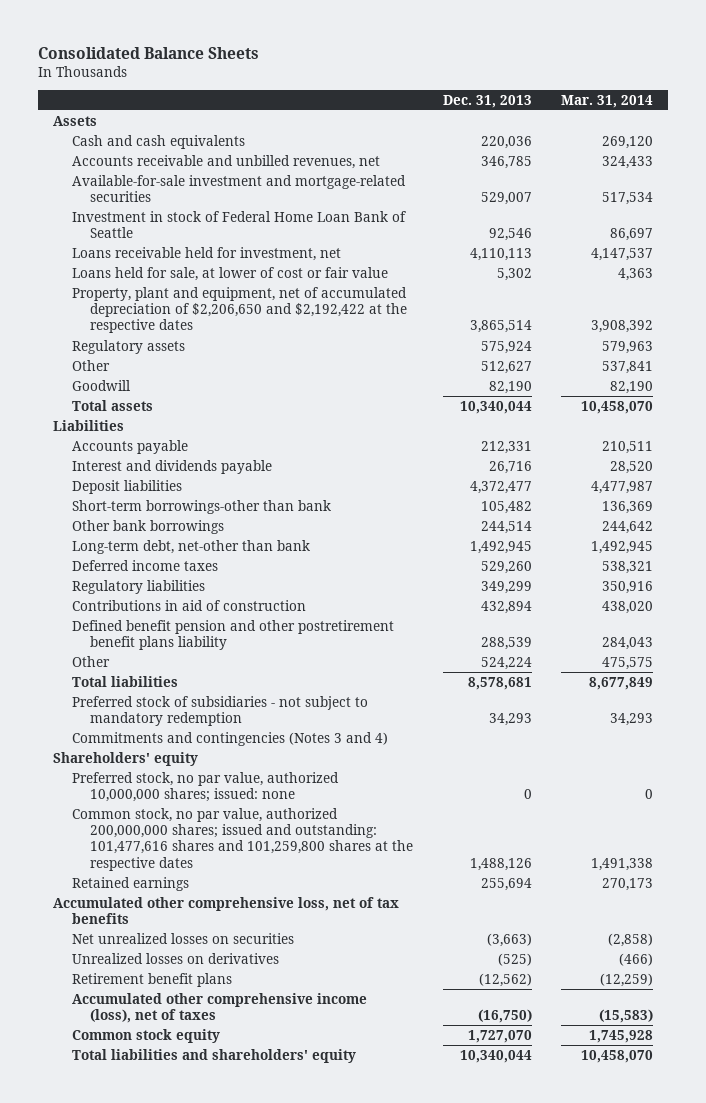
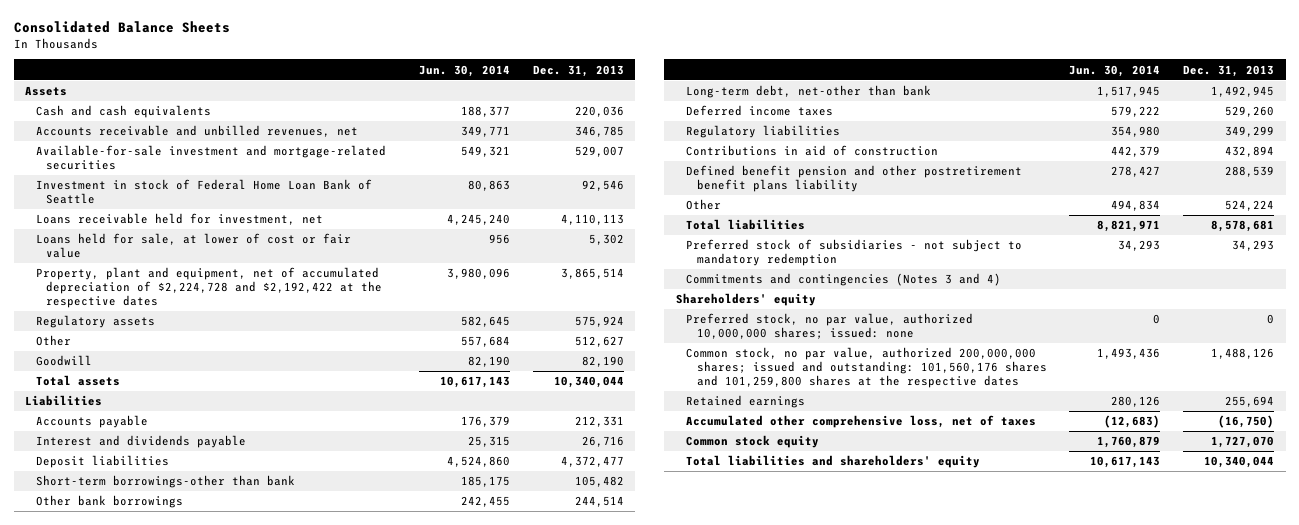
[561,94,654,108] Mar. 31, 2014 -> none
none -> [418,64,510,77] Jun. 30, 2014
[71,286,408,334] Property, plant and equipment, net of accumulated depreciation of $2,206,650 and $2,192,422 at the respective dates -> [35,267,383,308] Property, plant and equipment, net of accumulated depreciation of $2,224,728 and $2,192,422 at the respective dates
[71,807,414,871] Common stock, no par value, authorized 200,000,000 shares; issued and outstanding: 101,477,616 shares and 101,259,800 shares at the respective dates -> [686,347,1047,388] Common stock, no par value, authorized 200,000,000 shares; issued and outstanding: 101,560,176 shares and 101,259,800 shares at the respective dates
[52,896,399,925] Accumulated other comprehensive loss, net of tax benefits -> none
[71,932,294,944] Net unrealized losses on securities -> none
[71,952,279,964] Unrealized losses on derivatives -> none
[71,972,232,987] Retirement benefit plans -> none
[71,992,367,1024] Accumulated other comprehensive income (loss), net of taxes -> [686,415,1037,429] Accumulated other comprehensive loss, net of taxes

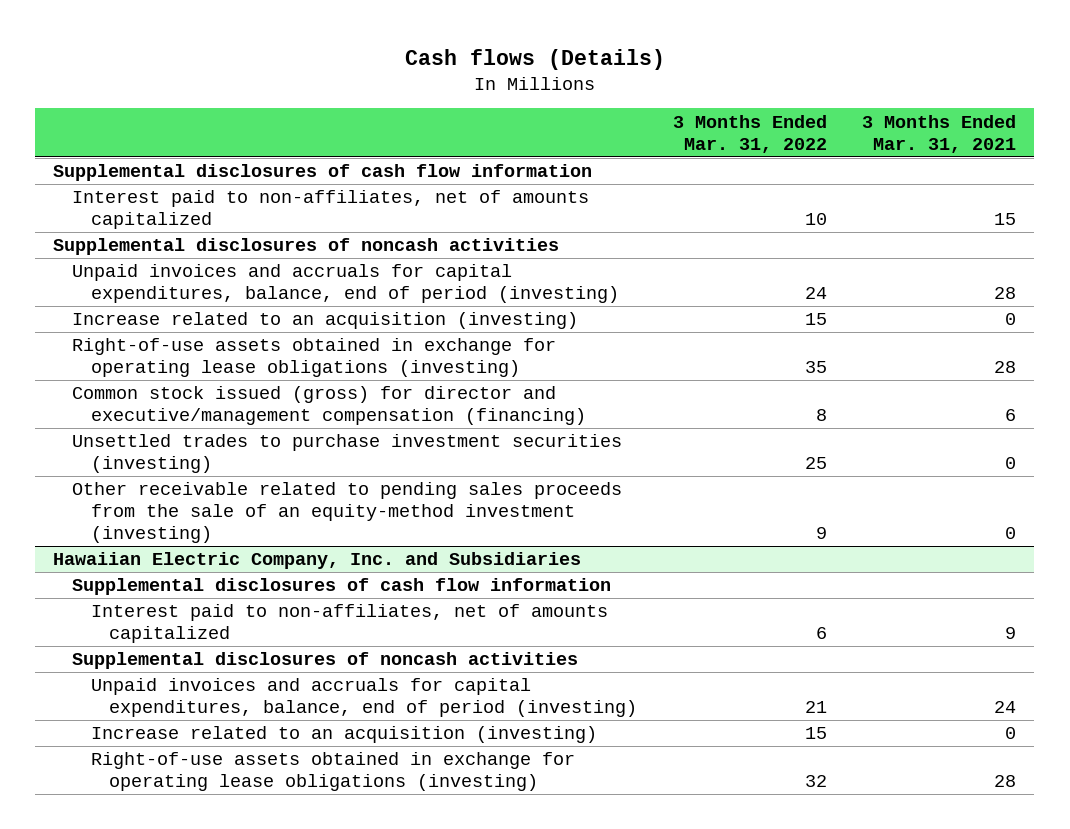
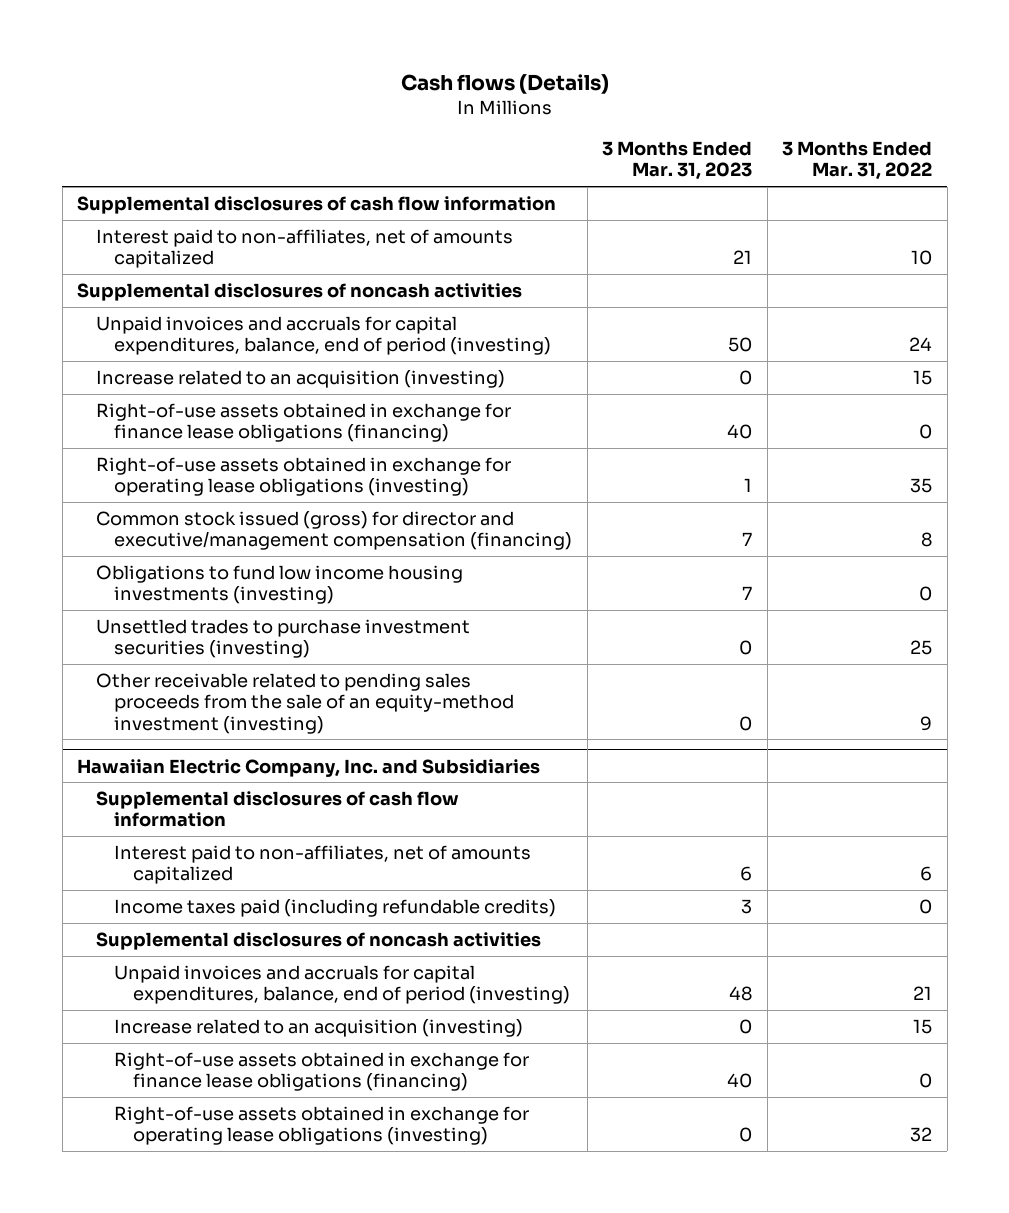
[862,114,1017,153] 3 Months Ended Mar. 31, 2021 -> none
none -> [602,140,753,181] 3 Months Ended Mar. 31, 2023
none -> [95,402,511,443] Right-of-use assets obtained in exchange for finance lease obligations (financing)
none -> [95,564,463,605] Obligations to fund low income housing investments (investing)
none -> [114,898,557,917] Income taxes paid (including refundable credits)
none -> [114,1051,530,1092] Right-of-use assets obtained in exchange for finance lease obligations (financing)

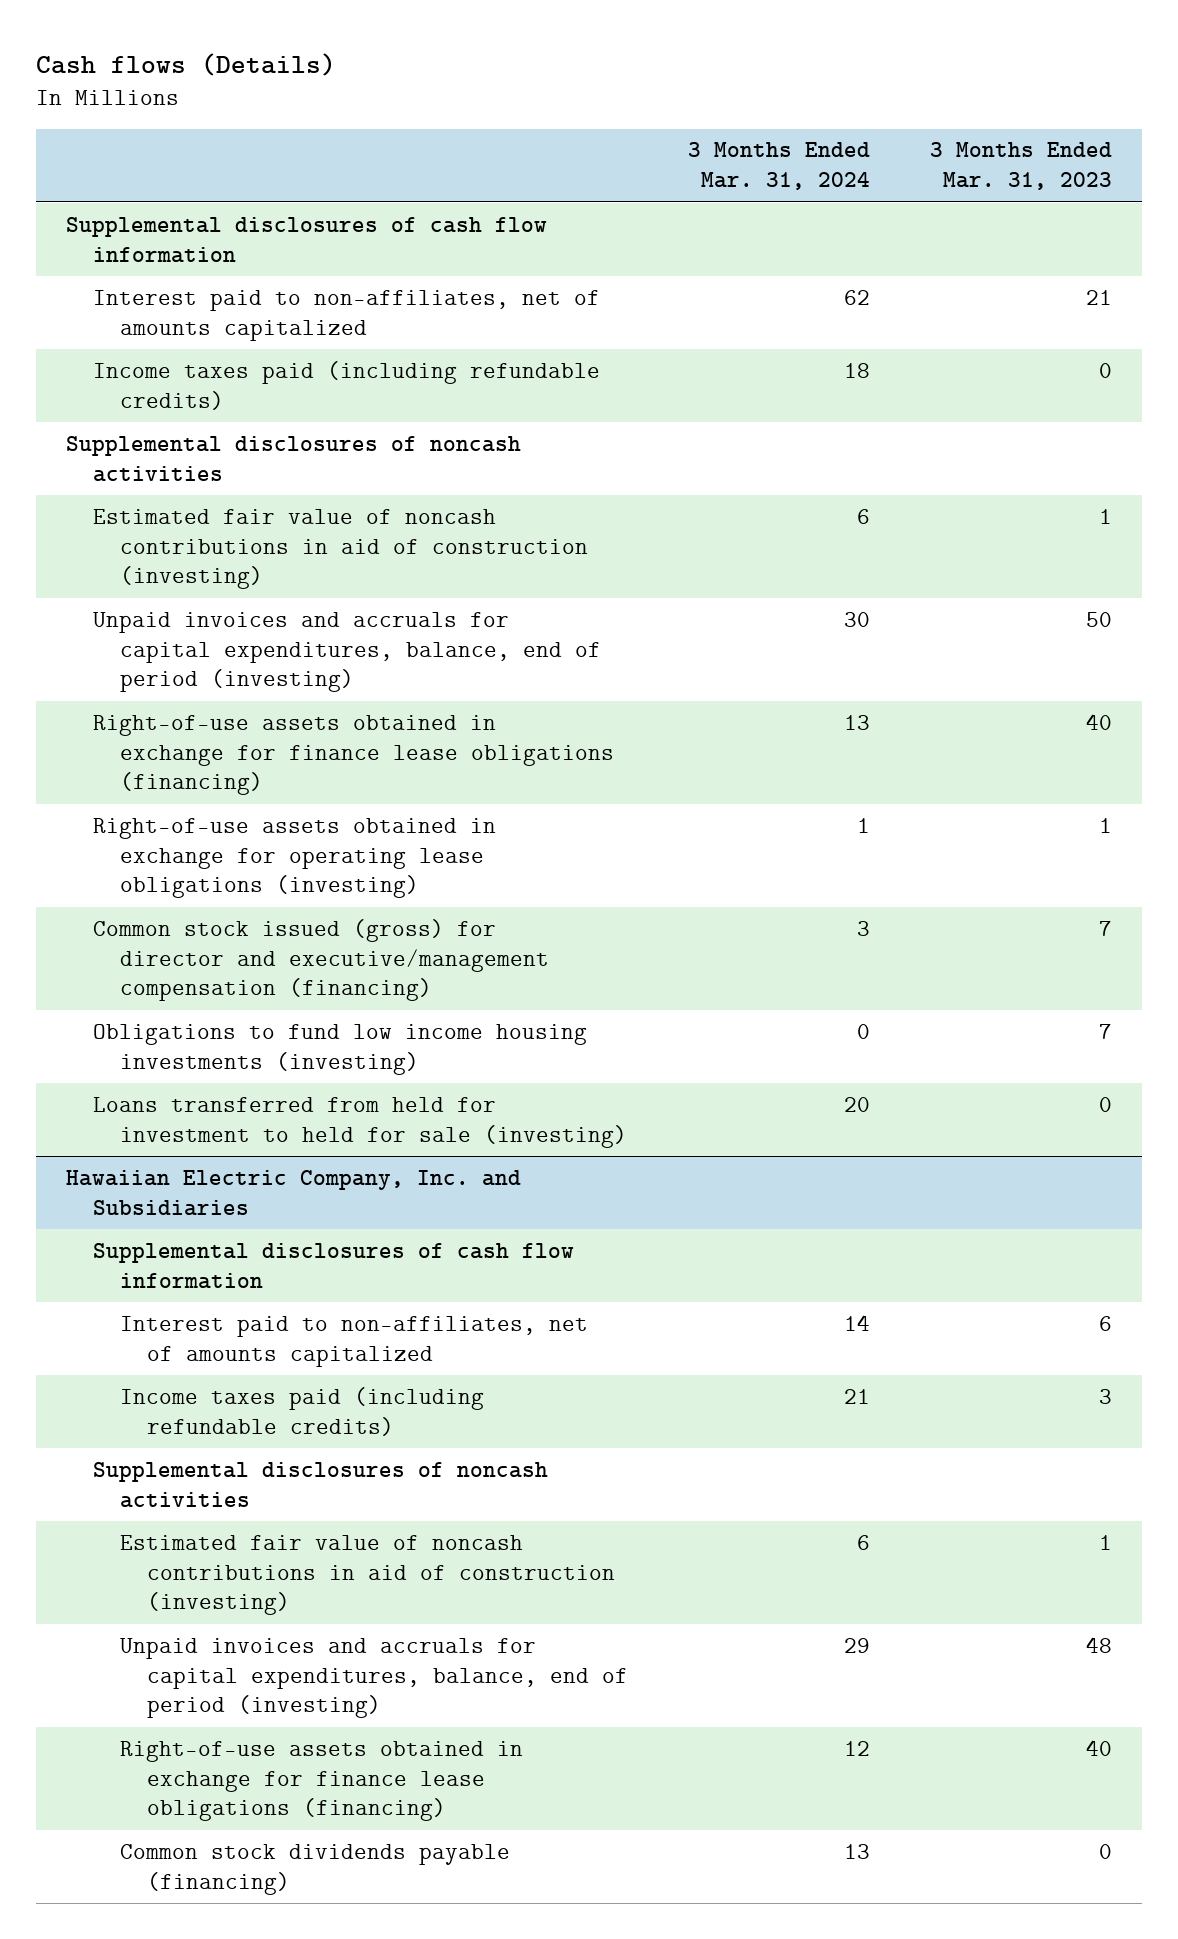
[782,140,933,181] 3 Months Ended Mar. 31, 2022 -> none
none -> [687,142,870,191] 3 Months Ended Mar. 31, 2024
none -> [92,360,600,410] Income taxes paid (including refundable credits)
none -> [92,508,588,590] Estimated fair value of noncash contributions in aid of construction (investing)
[95,369,505,388] Increase related to an acquisition (investing) -> none
[95,618,470,659] Unsettled trades to purchase investment securities (investing) -> none
[95,672,515,734] Other receivable related to pending sales proceeds from the sale of an equity-method investment (investing) -> none
none -> [92,1096,627,1148] Loans transferred from held for investment to held for sale (investing)
none -> [119,1534,615,1616] Estimated fair value of noncash contributions in aid of construction (investing)
[114,1018,524,1037] Increase related to an acquisition (investing) -> none
[114,1105,530,1146] Right-of-use assets obtained in exchange for operating lease obligations (investing) -> none
none -> [119,1843,510,1895] Common stock dividends payable (financing)

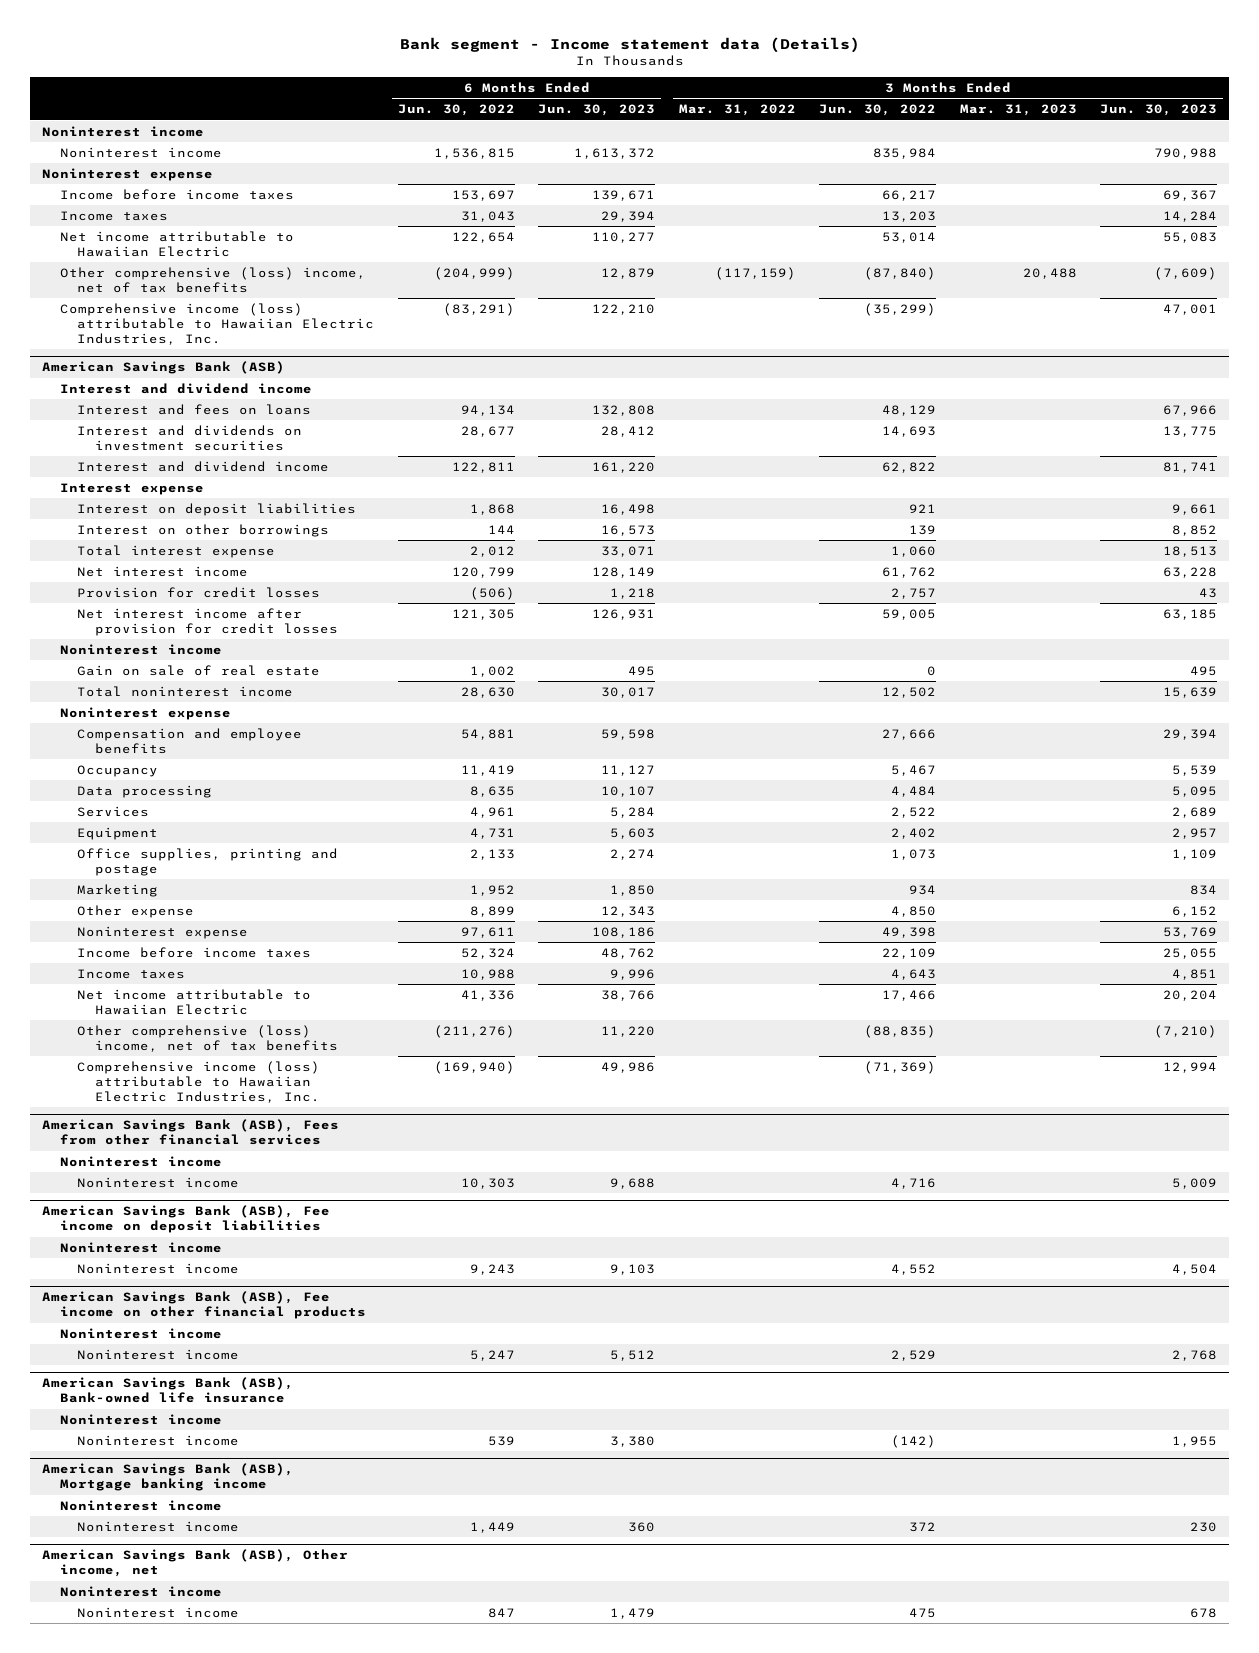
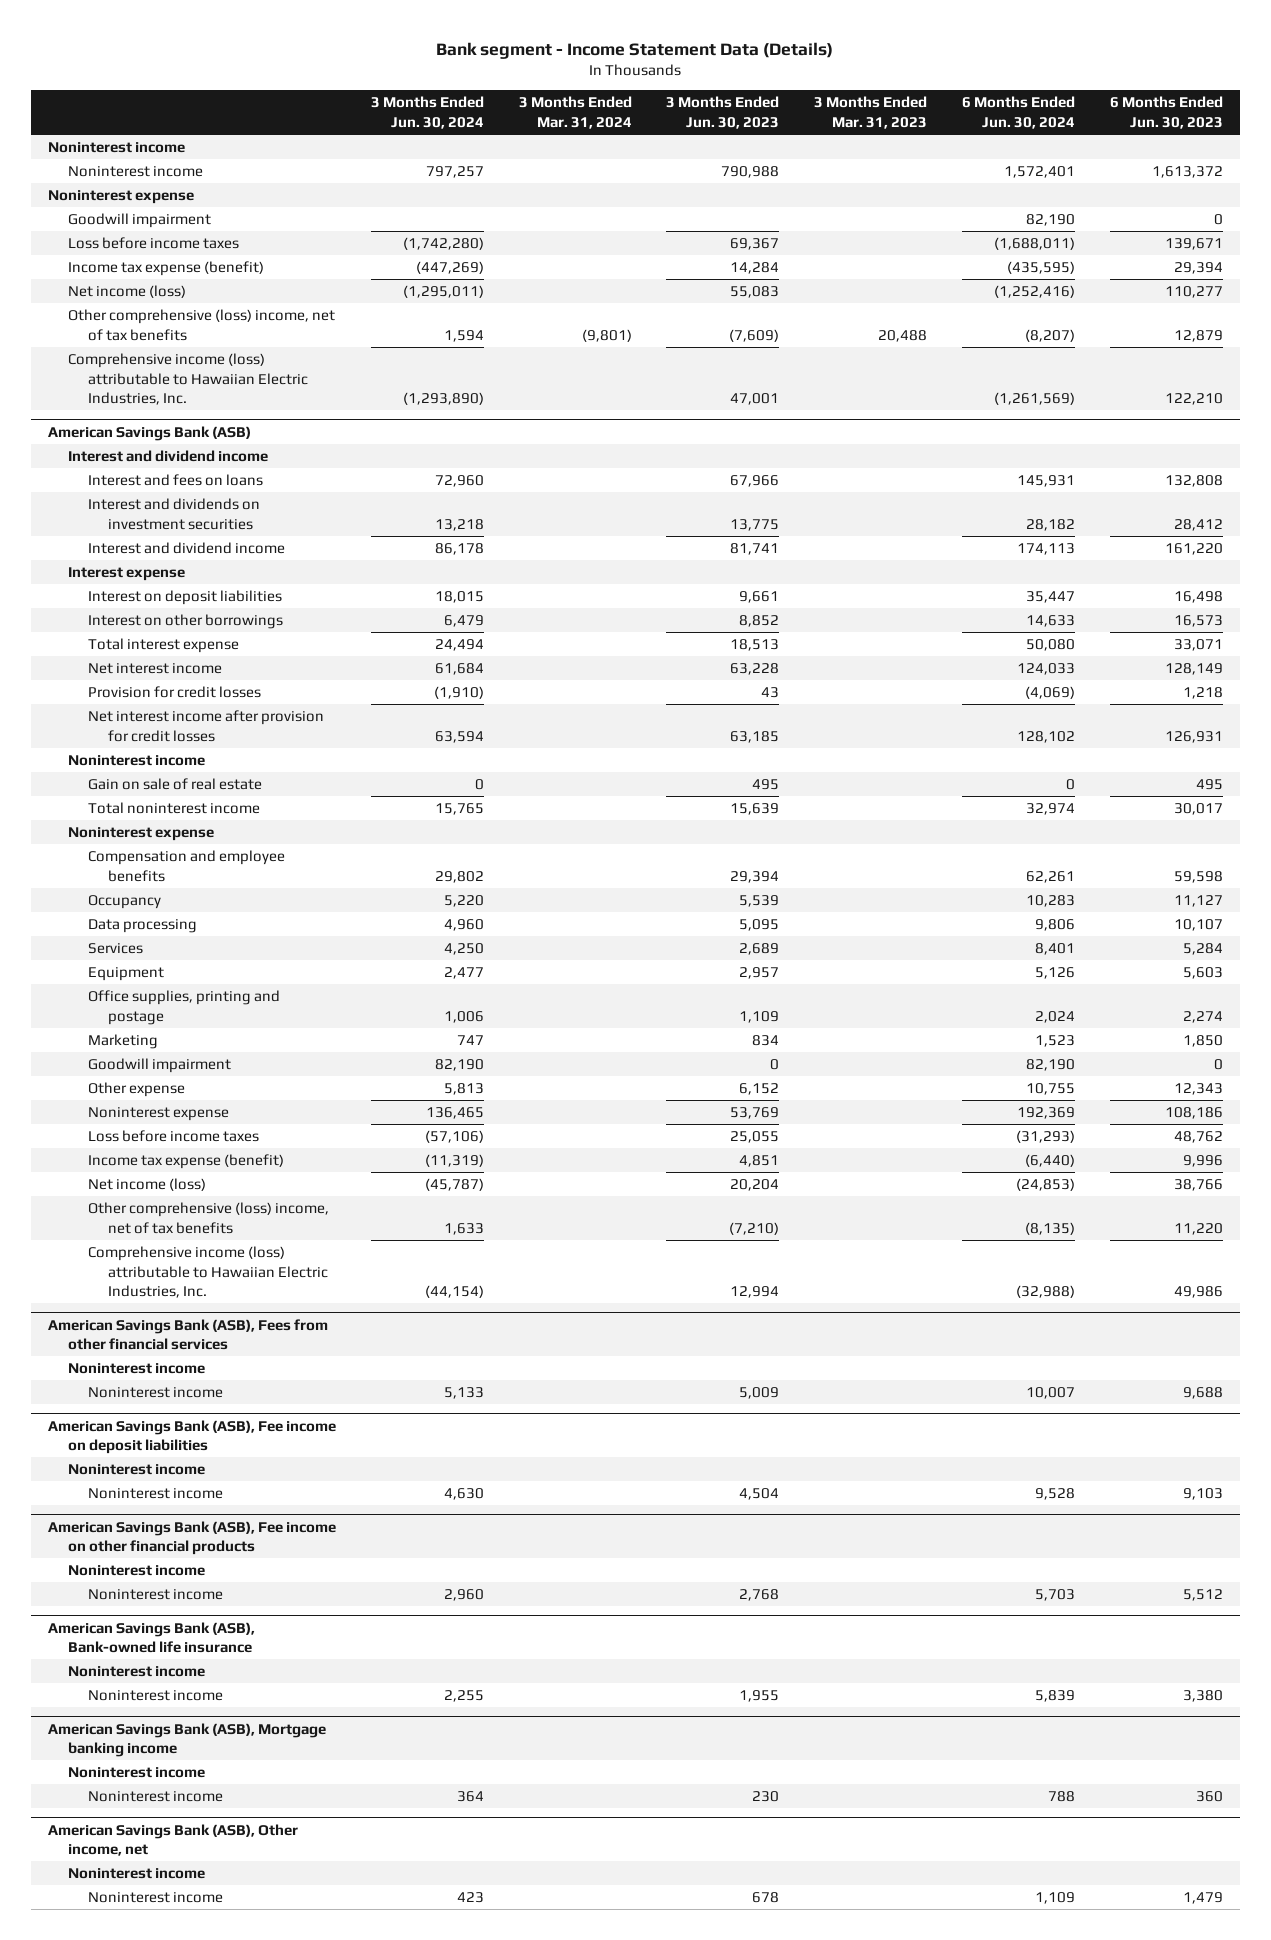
[399,36,860,53] Bank segment - Income statement data (Details) -> [436,41,834,59] Bank segment - Income Statement Data (Details)
[397,104,515,117] Jun. 30, 2022 -> none
[678,104,796,117] Mar. 31, 2022 -> none
[819,104,937,117] Jun. 30, 2022 -> none
none -> [371,96,485,129] 3 Months Ended Jun. 30, 2024
none -> [518,96,632,129] 3 Months Ended Mar. 31, 2024
none -> [961,96,1075,129] 6 Months Ended Jun. 30, 2024
none -> [68,213,212,229] Goodwill impairment
[59,188,294,200] Income before income taxes -> [68,237,240,250] Loss before income taxes
[59,210,168,221] Income taxes -> [68,261,265,277] Income tax expense (benefit)
[59,230,294,257] Net income attributable to Hawaiian Electric -> [68,285,187,299] Net income (loss)
none -> [88,1058,232,1074] Goodwill impairment
[77,946,312,958] Income before income taxes -> [88,1130,260,1143] Loss before income taxes
[77,968,186,979] Income taxes -> [88,1154,285,1170] Income tax expense (benefit)
[77,988,312,1015] Net income attributable to Hawaiian Electric -> [88,1178,207,1192] Net income (loss)

